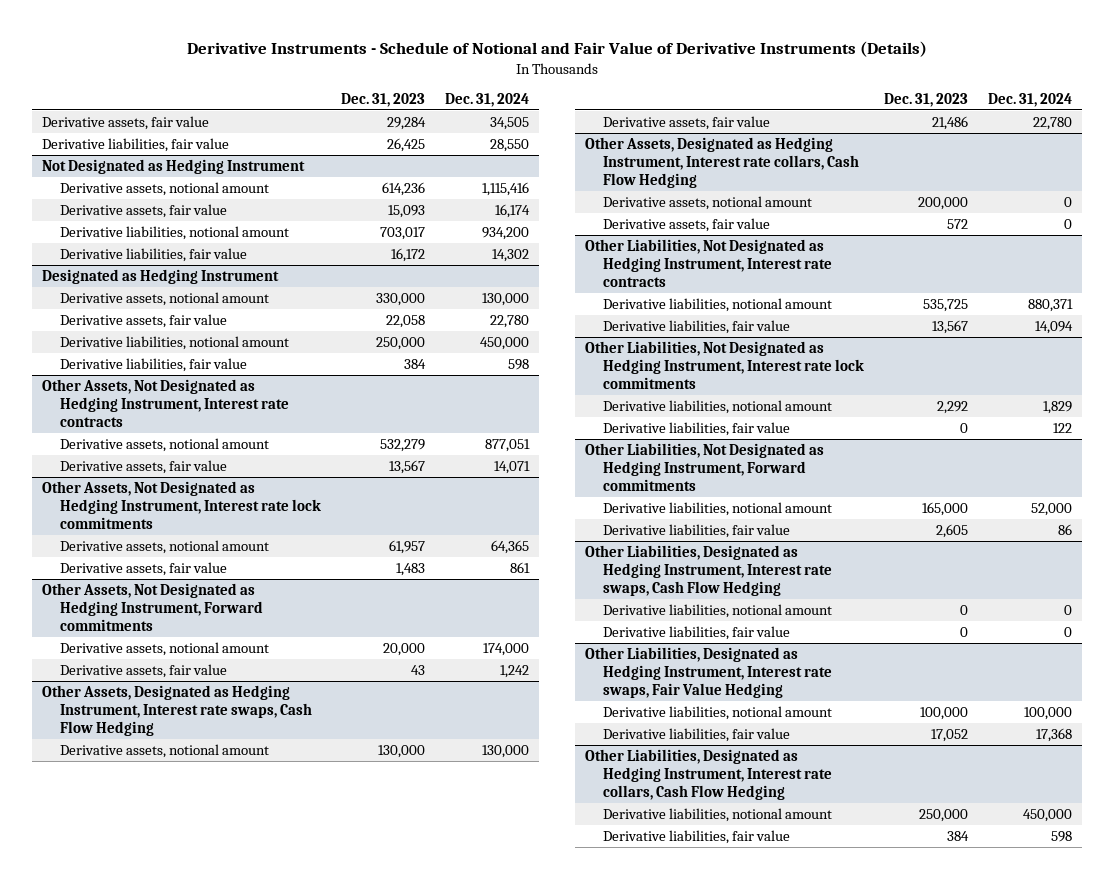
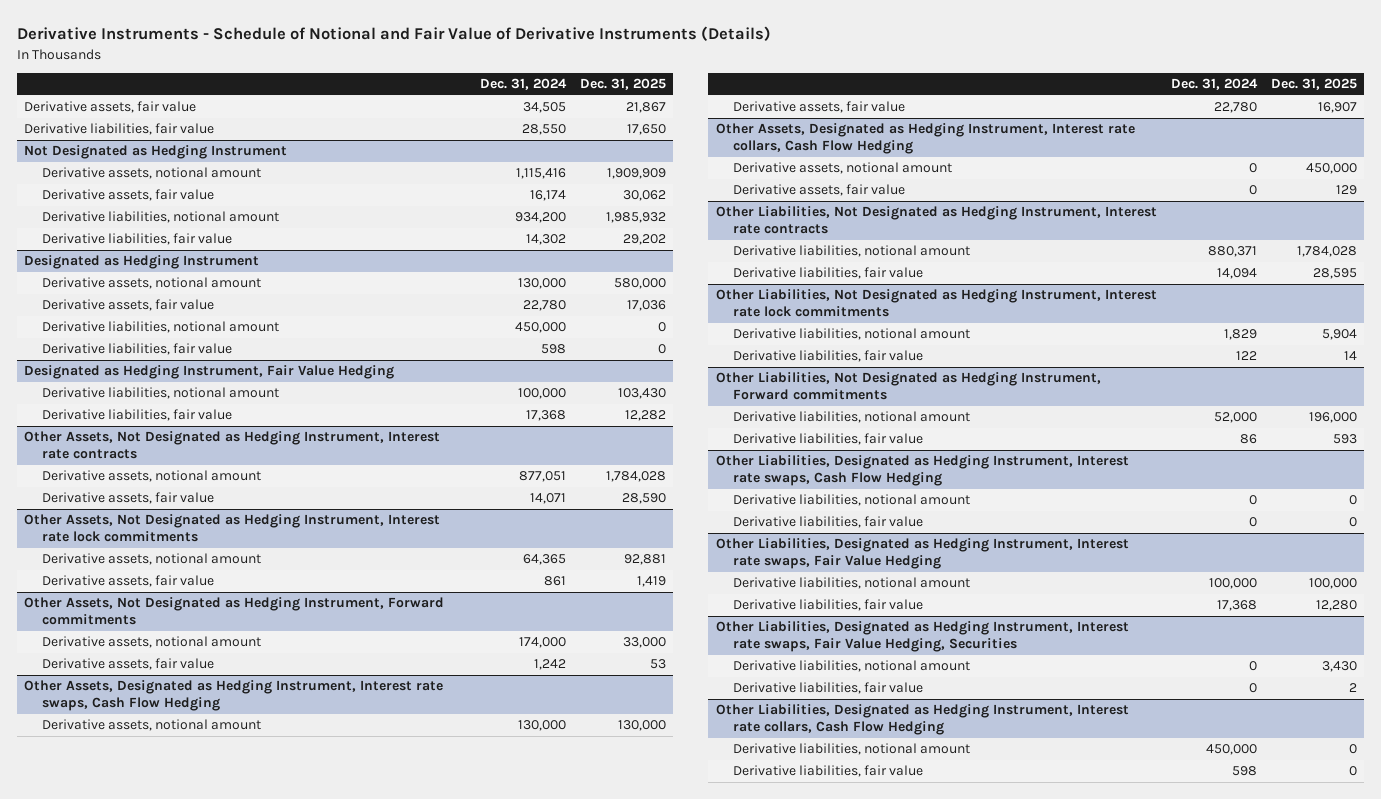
[340,92,425,107] Dec. 31, 2023 -> none
none -> [579,78,666,91] Dec. 31, 2025
none -> [24,365,395,380] Designated as Hedging Instrument, Fair Value Hedging
none -> [41,387,279,400] Derivative liabilities, notional amount
none -> [41,409,232,422] Derivative liabilities, fair value
none -> [715,621,1129,653] Other Liabilities, Designated as Hedging Instrument, Interest rate swaps, Fair Value Hedging, Securities
none -> [732,660,970,673] Derivative liabilities, notional amount
none -> [732,682,923,695] Derivative liabilities, fair value

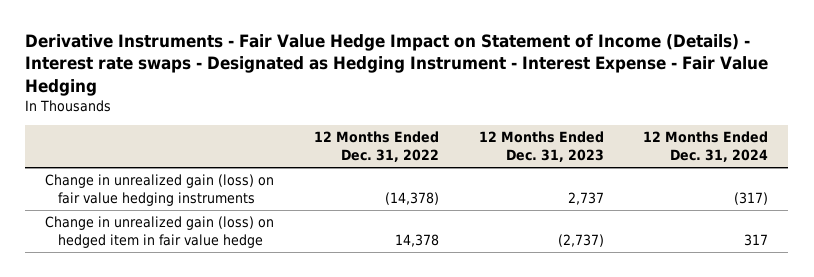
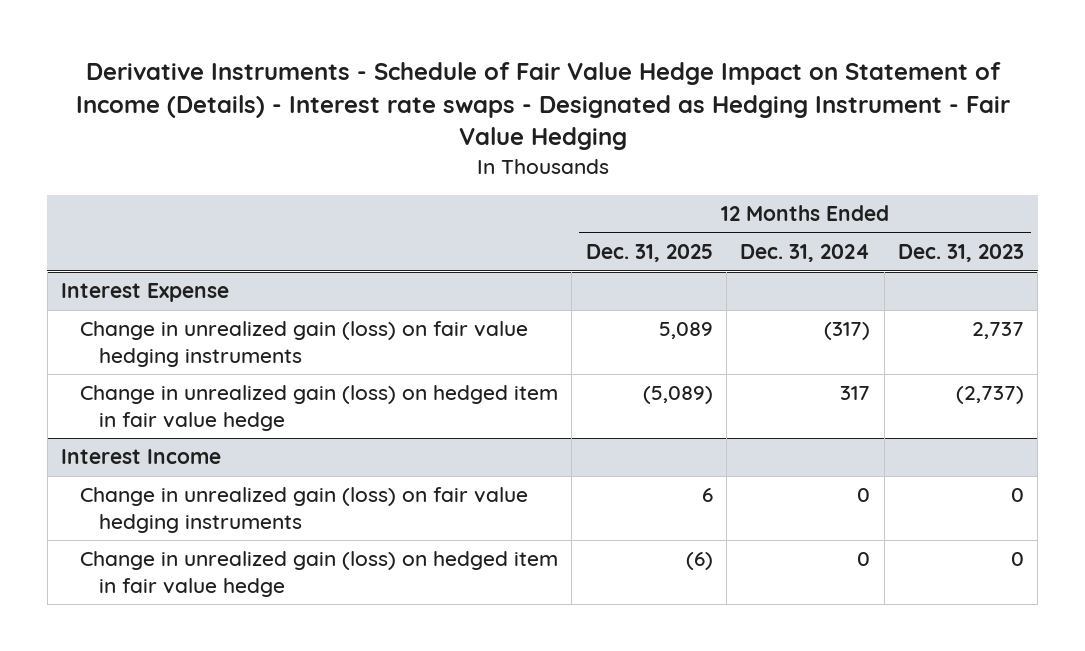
[25,34,769,96] Derivative Instruments - Fair Value Hedge Impact on Statement of Income (Details) - Interest rate swaps - Designated as Hedging Instrument - Interest Expense - Fair Value Hedging -> [75,62,1010,151] Derivative Instruments - Schedule of Fair Value Hedge Impact on Statement of Income (Details) - Interest rate swaps - Designated as Hedging Instrument - Fair Value Hedging
[313,131,439,163] 12 Months Ended Dec. 31, 2022 -> none
none -> [585,244,713,263] Dec. 31, 2025
none -> [61,283,230,303] Interest Expense
none -> [61,449,222,465] Interest Income
none -> [79,487,528,533] Change in unrealized gain (loss) on fair value hedging instruments
none -> [79,551,558,597] Change in unrealized gain (loss) on hedged item in fair value hedge

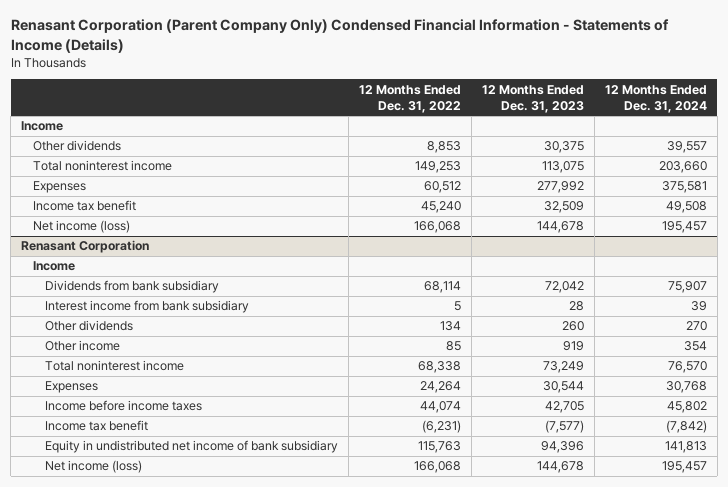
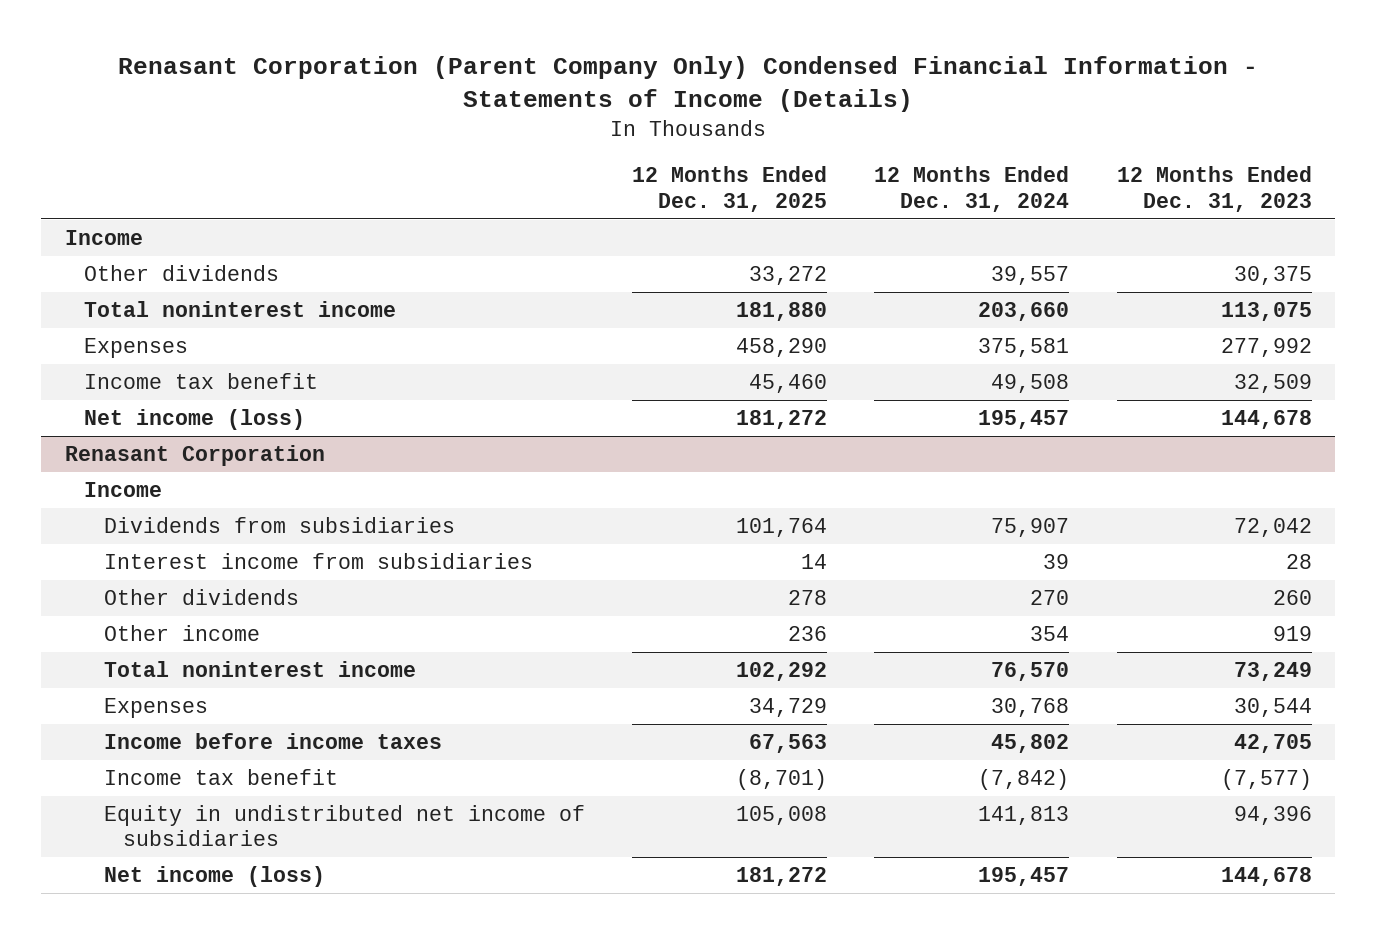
[358,84,461,113] 12 Months Ended Dec. 31, 2022 -> none
none -> [631,166,827,212] 12 Months Ended Dec. 31, 2025
[44,280,219,294] Dividends from bank subsidiary -> [103,517,455,534] Dividends from subsidiaries
[44,300,249,314] Interest income from bank subsidiary -> [103,553,533,570] Interest income from subsidiaries
[44,440,338,454] Equity in undistributed net income of bank subsidiary -> [103,805,585,847] Equity in undistributed net income of subsidiaries

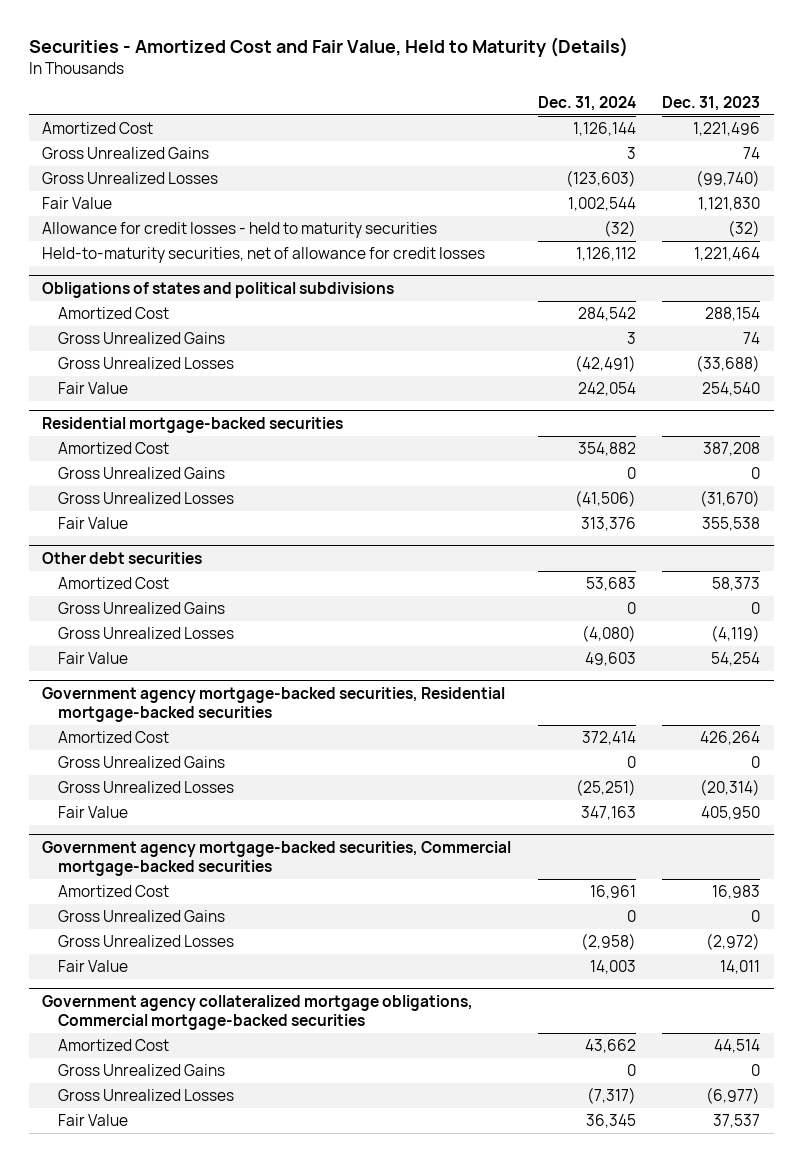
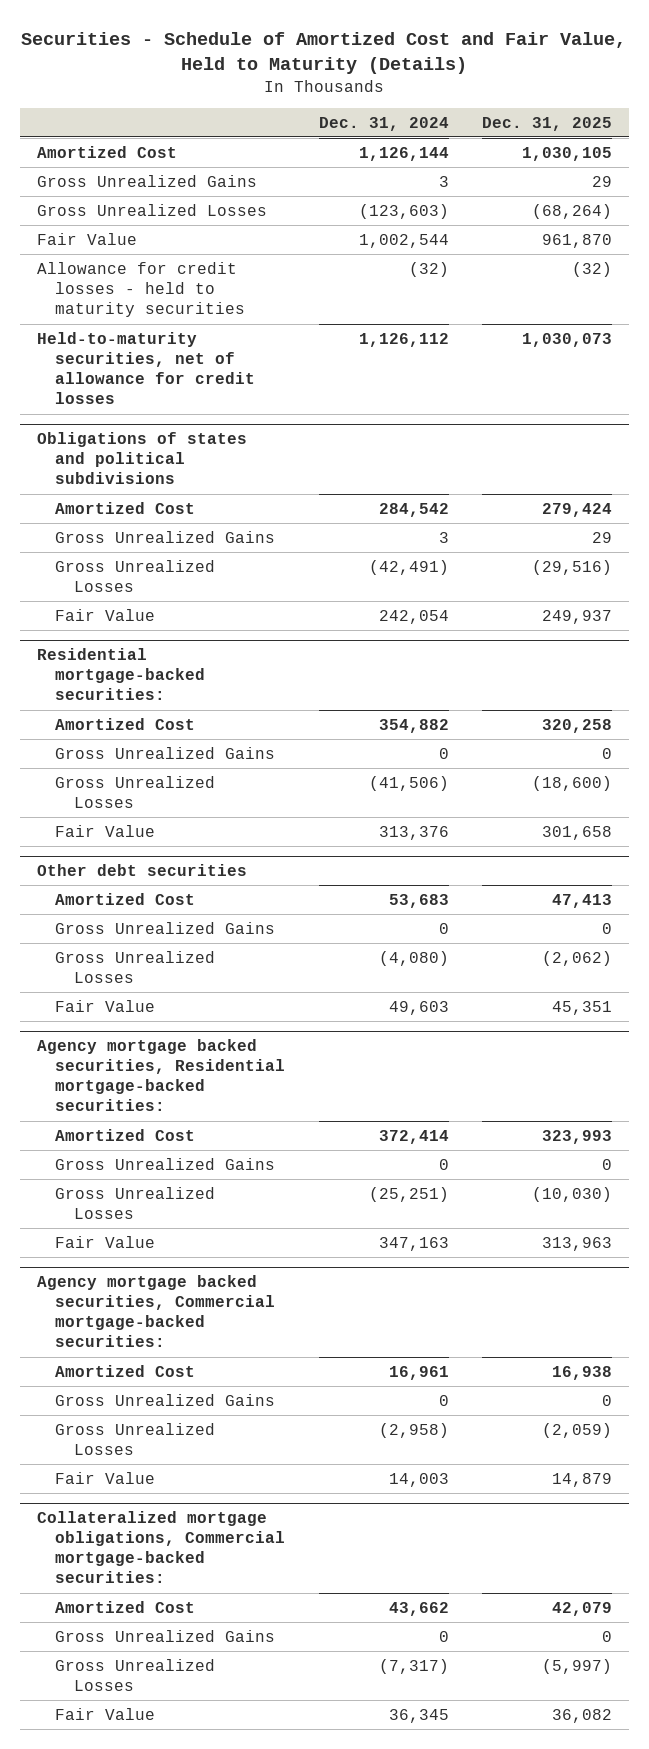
[28,36,628,57] Securities - Amortized Cost and Fair Value, Held to Maturity (Details) -> [21,31,627,74] Securities - Schedule of Amortized Cost and Fair Value, Held to Maturity (Details)
[662,96,761,112] Dec. 31, 2023 -> none
none -> [481,116,612,131] Dec. 31, 2025
[41,416,343,433] Residential mortgage-backed securities -> [36,647,206,701] Residential mortgage-backed securities:
[41,686,505,723] Government agency mortgage-backed securities, Residential mortgage-backed securities -> [36,1038,286,1112] Agency mortgage backed securities, Residential mortgage-backed securities:
[41,840,511,877] Government agency mortgage-backed securities, Commercial mortgage-backed securities -> [36,1274,276,1348] Agency mortgage backed securities, Commercial mortgage-backed securities:
[41,994,473,1031] Government agency collateralized mortgage obligations, Commercial mortgage-backed securities -> [36,1510,286,1584] Collateralized mortgage obligations, Commercial mortgage-backed securities:

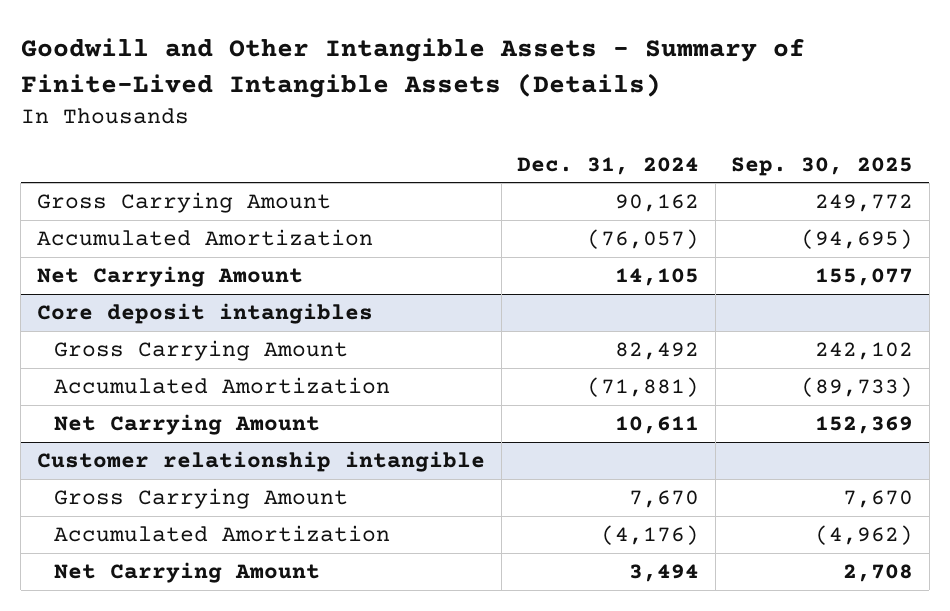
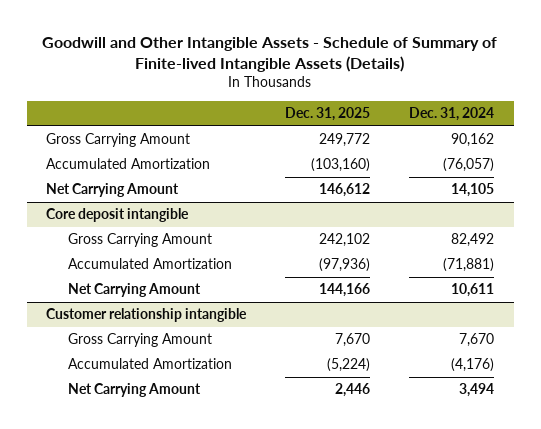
[20,38,805,98] Goodwill and Other Intangible Assets - Summary of Finite-Lived Intangible Assets (Details) -> [42,36,498,72] Goodwill and Other Intangible Assets - Schedule of Summary of Finite-lived Intangible Assets (Details)
[731,156,914,176] Sep. 30, 2025 -> none
none -> [285,107,371,122] Dec. 31, 2025
[37,302,374,324] Core deposit intangibles -> [46,208,190,223] Core deposit intangible

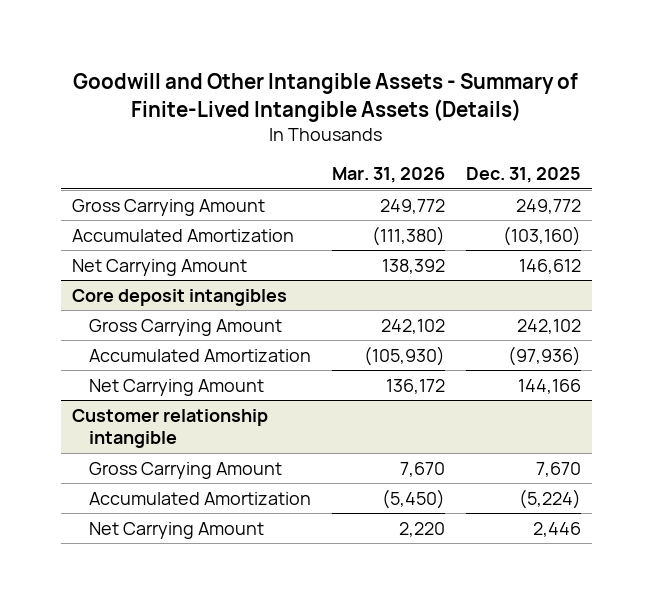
[42,36,498,72] Goodwill and Other Intangible Assets - Schedule of Summary of Finite-lived Intangible Assets (Details) -> [73,72,579,122] Goodwill and Other Intangible Assets - Summary of Finite-Lived Intangible Assets (Details)
[409,107,495,122] Dec. 31, 2024 -> none
none -> [331,167,445,184] Mar. 31, 2026
[46,208,190,223] Core deposit intangible -> [71,288,287,306] Core deposit intangibles

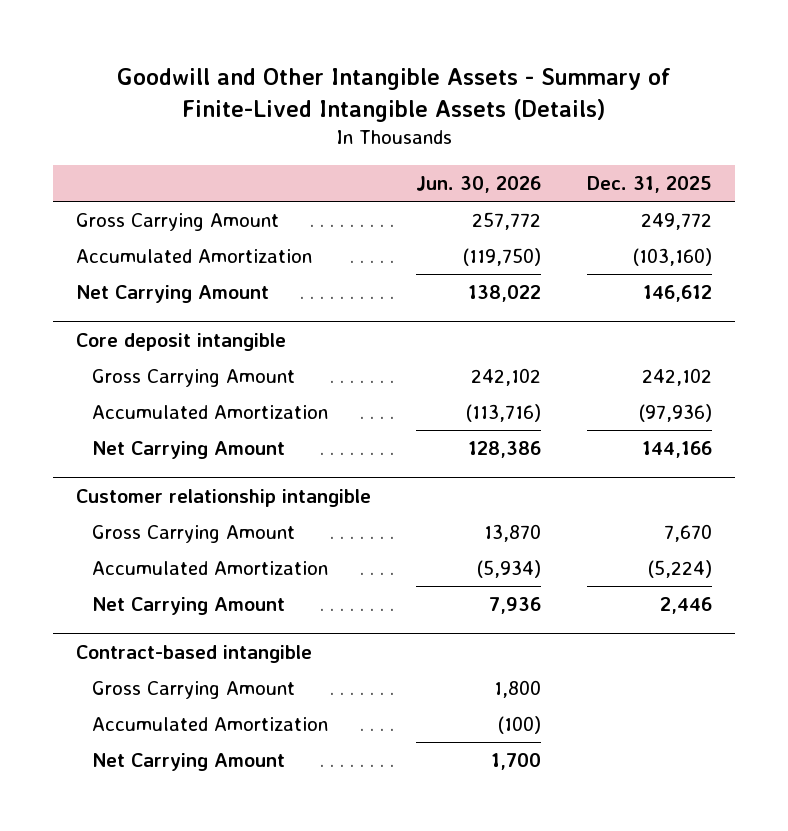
[331,167,445,184] Mar. 31, 2026 -> none
none -> [416,175,542,193] Jun. 30, 2026
[71,288,287,306] Core deposit intangibles -> [75,332,286,351] Core deposit intangible
none -> [75,644,312,663] Contract-based intangible
none -> [92,681,296,700] Gross Carrying Amount
none -> [92,717,329,732] Accumulated Amortization
none -> [92,753,286,772] Net Carrying Amount

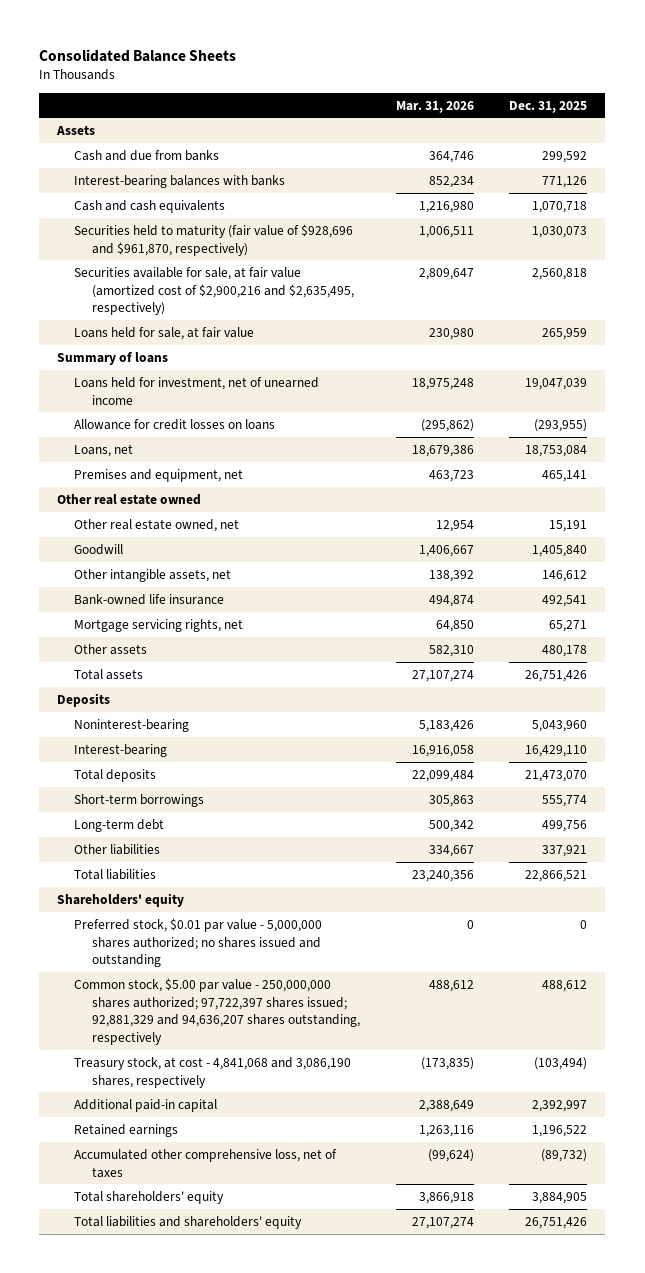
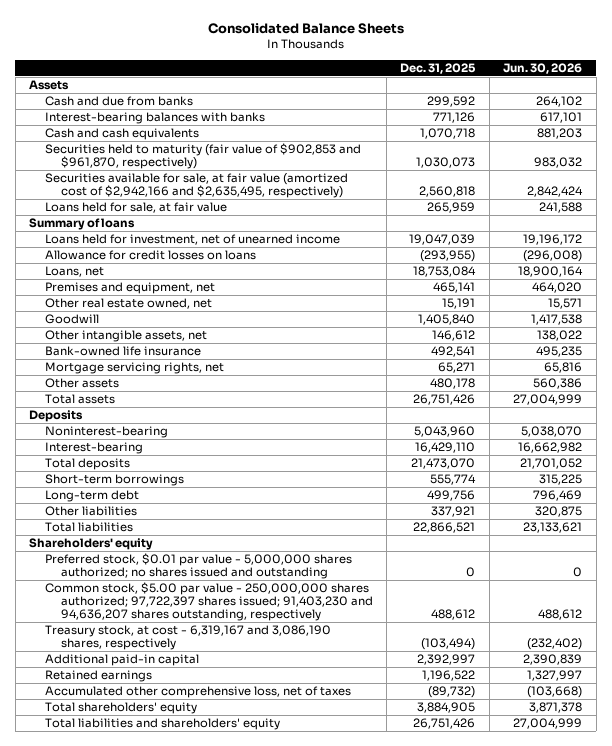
[395,100,474,113] Mar. 31, 2026 -> none
none -> [503,62,583,74] Jun. 30, 2026
[74,223,354,256] Securities held to maturity (fair value of $928,696 and $961,870, respectively) -> [44,143,361,170] Securities held to maturity (fair value of $902,853 and $961,870, respectively)
[74,266,354,316] Securities available for sale, at fair value (amortized cost of $2,900,216 and $2,635,495, respectively) -> [44,173,348,199] Securities available for sale, at fair value (amortized cost of $2,942,166 and $2,635,495, respectively)
[57,493,202,505] Other real estate owned -> none
[74,977,360,1045] Common stock, $5.00 par value - 250,000,000 shares authorized; 97,722,397 shares issued; 92,881,329 and 94,636,207 shares outstanding, respectively -> [44,582,373,622] Common stock, $5.00 par value - 250,000,000 shares authorized; 97,722,397 shares issued; 91,403,230 and 94,636,207 shares outstanding, respectively
[74,1056,352,1088] Treasury stock, at cost - 4,841,068 and 3,086,190 shares, respectively -> [44,625,331,651] Treasury stock, at cost - 6,319,167 and 3,086,190 shares, respectively

